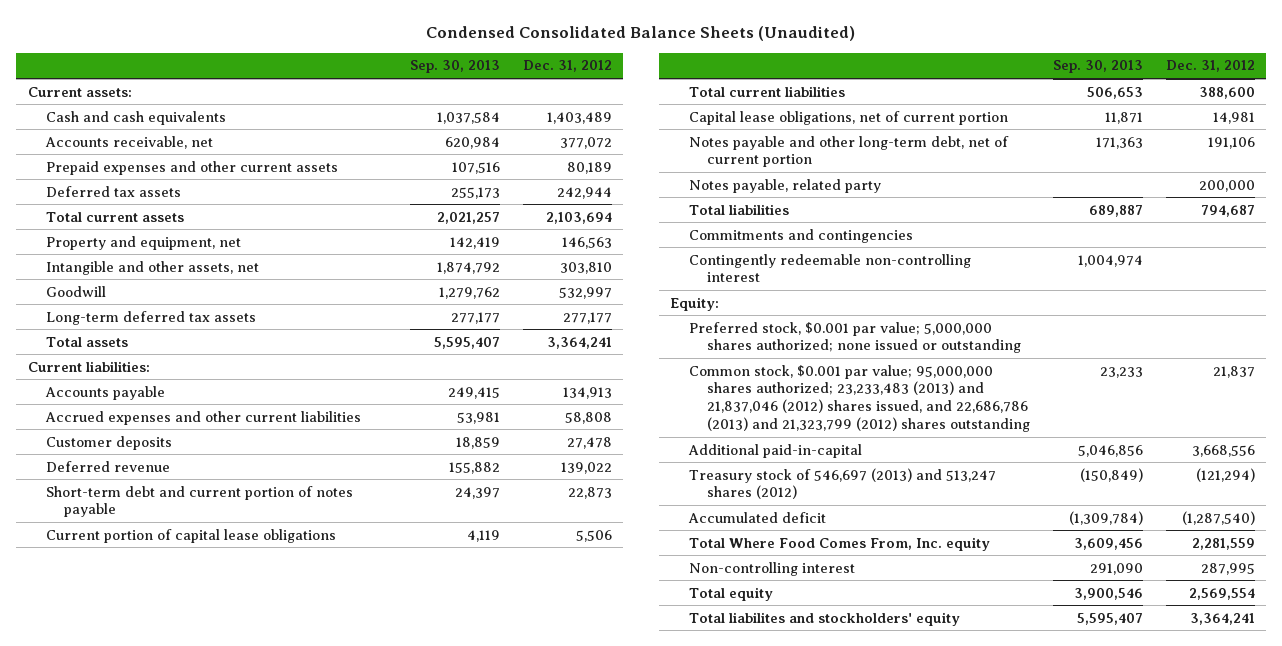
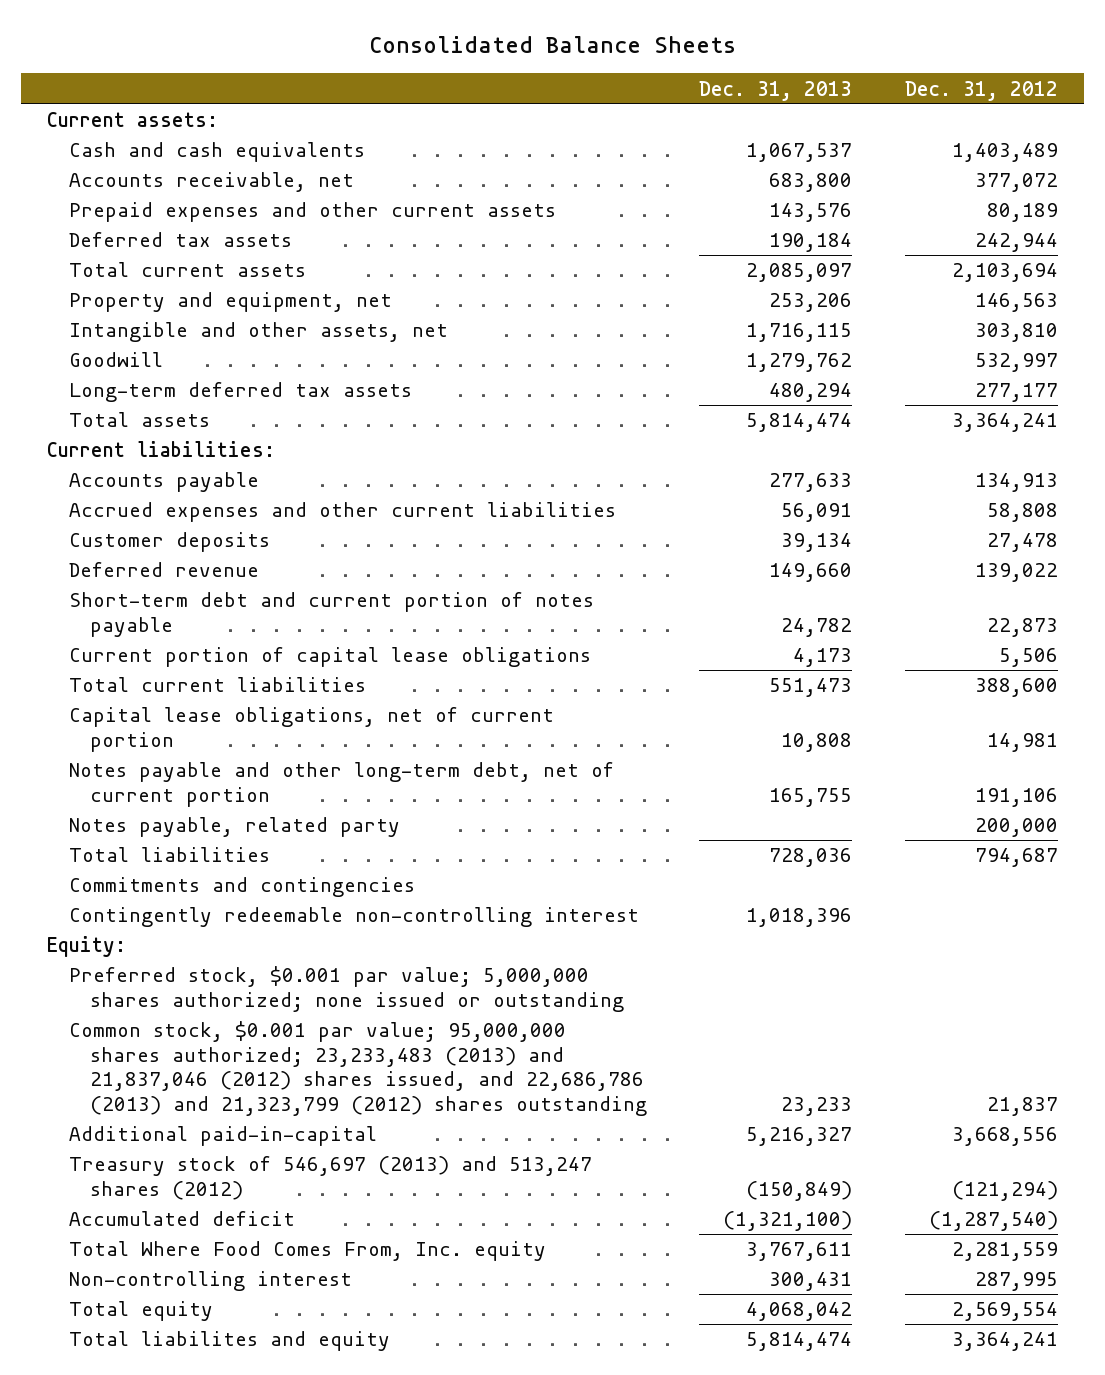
[426,26,856,42] Condensed Consolidated Balance Sheets (Unaudited) -> [368,35,736,53] Consolidated Balance Sheets
[410,60,501,74] Sep. 30, 2013 -> none
none -> [699,80,853,101] Dec. 31, 2013
[688,611,960,626] Total liabilites and stockholders' equity -> [68,1331,390,1352] Total liabilites and equity

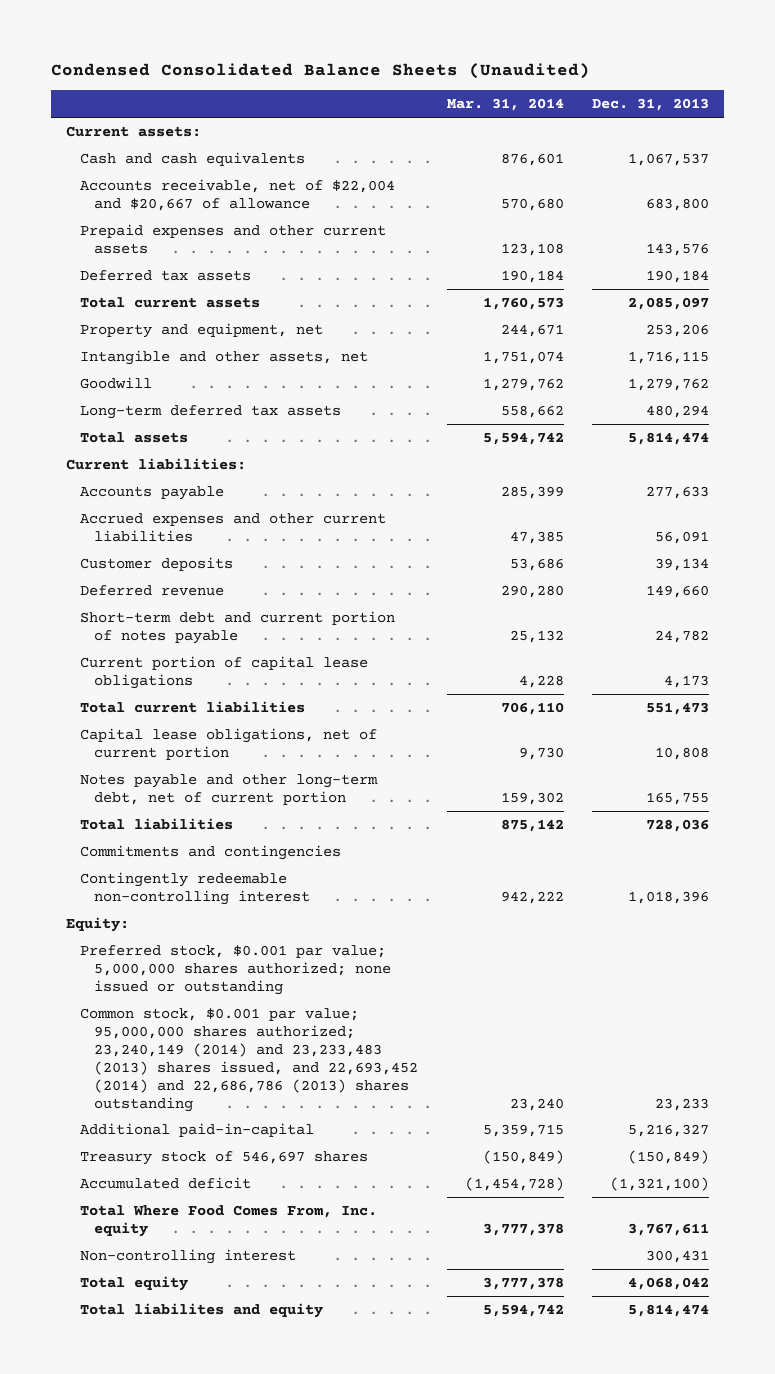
[368,35,736,53] Consolidated Balance Sheets -> [51,62,591,79] Condensed Consolidated Balance Sheets (Unaudited)
[904,80,1058,101] Dec. 31, 2012 -> none
none -> [446,98,564,112] Mar. 31, 2014
[68,172,354,193] Accounts receivable, net -> [79,178,395,211] Accounts receivable, net of $22,004 and $20,667 of allowance
[68,817,400,838] Notes payable, related party -> none
[68,1021,648,1117] Common stock, $0.001 par value; 95,000,000 shares authorized; 23,233,483 (2013) and 21,837,046 (2012) shares issued, and 22,686,786 (2013) and 21,323,799 (2012) shares outstanding -> [79,1007,418,1112] Common stock, $0.001 par value; 95,000,000 shares authorized; 23,240,149 (2014) and 23,233,483 (2013) shares issued, and 22,693,452 (2014) and 22,686,786 (2013) shares outstanding
[68,1156,592,1200] Treasury stock of 546,697 (2013) and 513,247 shares (2012) -> [79,1150,368,1165] Treasury stock of 546,697 shares

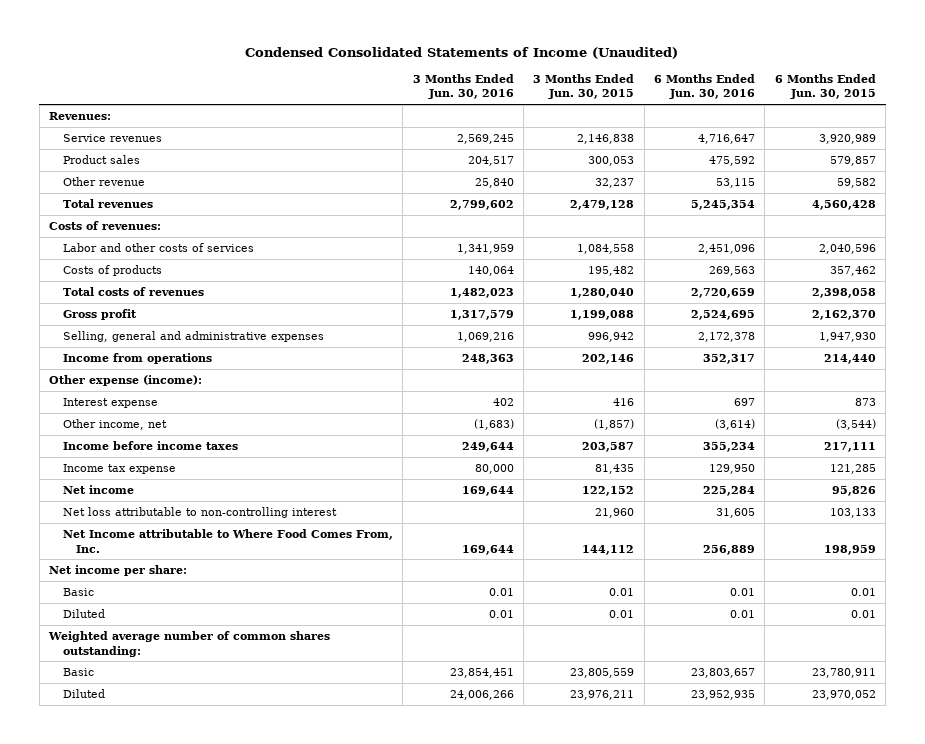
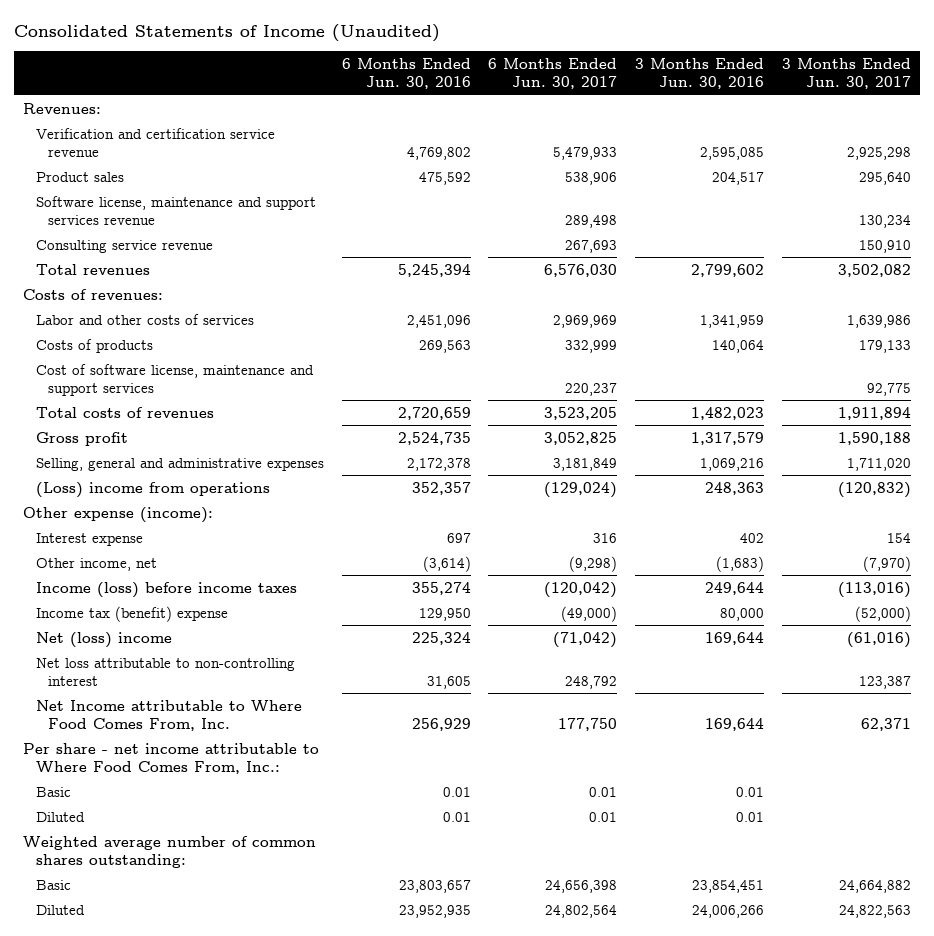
[245,46,679,59] Condensed Consolidated Statements of Income (Unaudited) -> [14,23,441,42] Consolidated Statements of Income (Unaudited)
[533,73,635,100] 3 Months Ended Jun. 30, 2015 -> none
[774,73,876,100] 6 Months Ended Jun. 30, 2015 -> none
none -> [488,57,618,89] 6 Months Ended Jun. 30, 2017
none -> [781,57,911,89] 3 Months Ended Jun. 30, 2017
[62,134,162,143] Service revenues -> none
none -> [35,127,275,157] Verification and certification service revenue
[62,177,145,187] Other revenue -> none
none -> [35,195,316,225] Software license, maintenance and support services revenue
none -> [35,239,213,253] Consulting service revenue
[690,200,755,211] 5,245,354 -> [397,263,471,277] 5,245,394
none -> [35,363,314,396] Cost of software license, maintenance and support services
[690,310,755,321] 2,524,695 -> [397,431,471,445] 2,524,735
[62,353,212,365] Income from operations -> [35,481,270,498] (Loss) income from operations
[702,354,755,365] 352,317 -> [411,481,471,495] 352,357
[62,441,238,451] Income before income taxes -> [35,581,297,598] Income (loss) before income taxes
[702,442,755,453] 355,234 -> [411,581,471,595] 355,274
[62,464,176,475] Income tax expense -> [35,605,228,622] Income tax (benefit) expense
[62,485,134,495] Net income -> [35,631,172,648] Net (loss) income
[702,486,755,497] 225,284 -> [411,631,471,645] 225,324
[49,565,188,577] Net income per share: -> none
[702,544,755,555] 256,889 -> [411,717,471,731] 256,929
none -> [23,742,320,774] Per share - net income attributable to Where Food Comes From, Inc.:

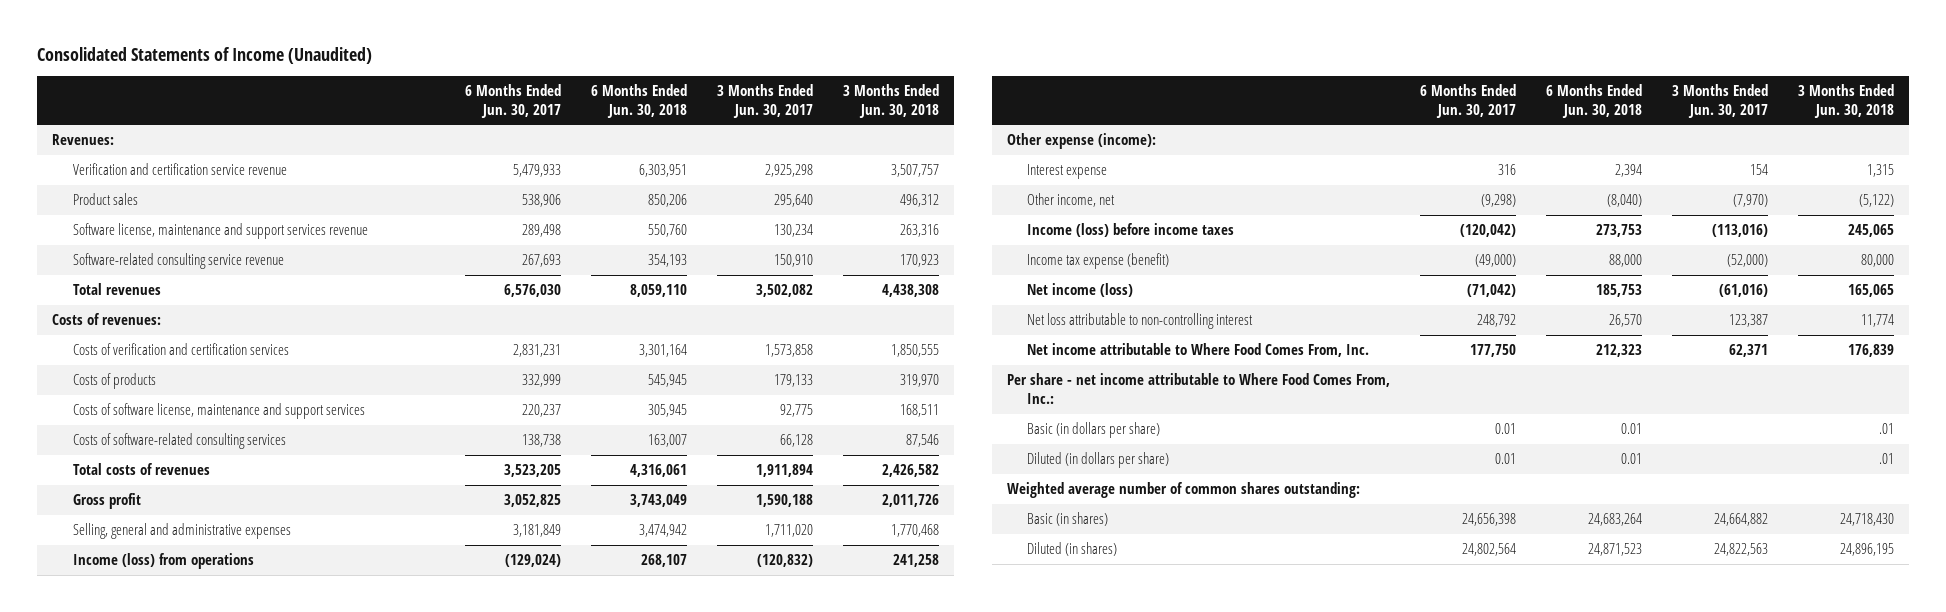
[341,57,471,89] 6 Months Ended Jun. 30, 2016 -> none
[635,57,765,89] 3 Months Ended Jun. 30, 2016 -> none
none -> [590,84,687,118] 6 Months Ended Jun. 30, 2018
none -> [842,84,939,118] 3 Months Ended Jun. 30, 2018
[35,239,213,253] Consulting service revenue -> [72,253,284,270] Software-related consulting service revenue
[35,313,254,325] Labor and other costs of services -> [72,343,289,356] Costs of verification and certification services
[553,314,618,328] 2,969,969 -> [513,344,562,358] 2,831,231
[846,314,911,328] 1,639,986 -> [764,344,813,358] 1,573,858
[35,363,314,396] Cost of software license, maintenance and support services -> [72,403,365,420] Costs of software license, maintenance and support services
none -> [72,433,286,450] Costs of software-related consulting services
[35,481,270,498] (Loss) income from operations -> [72,553,254,570] Income (loss) from operations
[35,605,228,622] Income tax (benefit) expense -> [1027,253,1170,270] Income tax expense (benefit)
[35,631,172,648] Net (loss) income -> [1027,283,1134,298] Net income (loss)
[35,699,302,731] Net Income attributable to Where Food Comes From, Inc. -> [1027,343,1370,358] Net income attributable to Where Food Comes From, Inc.
[35,786,71,797] Basic -> [1027,422,1161,439] Basic (in dollars per share)
[35,811,85,822] Diluted -> [1027,452,1170,469] Diluted (in dollars per share)
[35,879,71,890] Basic -> [1027,512,1109,527] Basic (in shares)
[35,904,85,915] Diluted -> [1027,542,1118,557] Diluted (in shares)

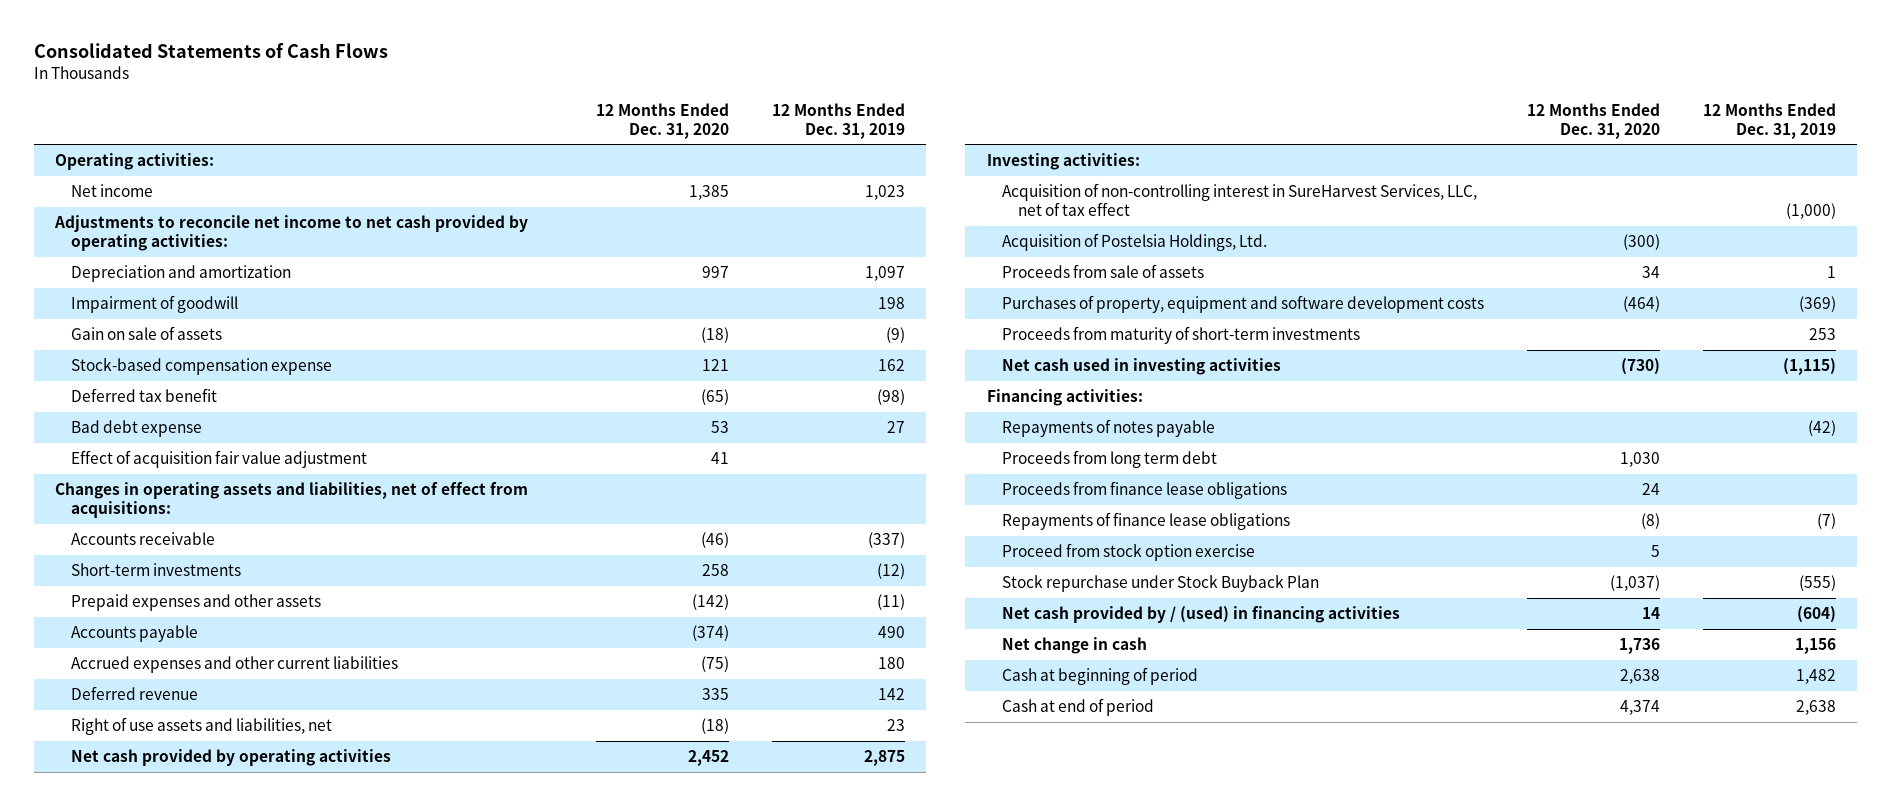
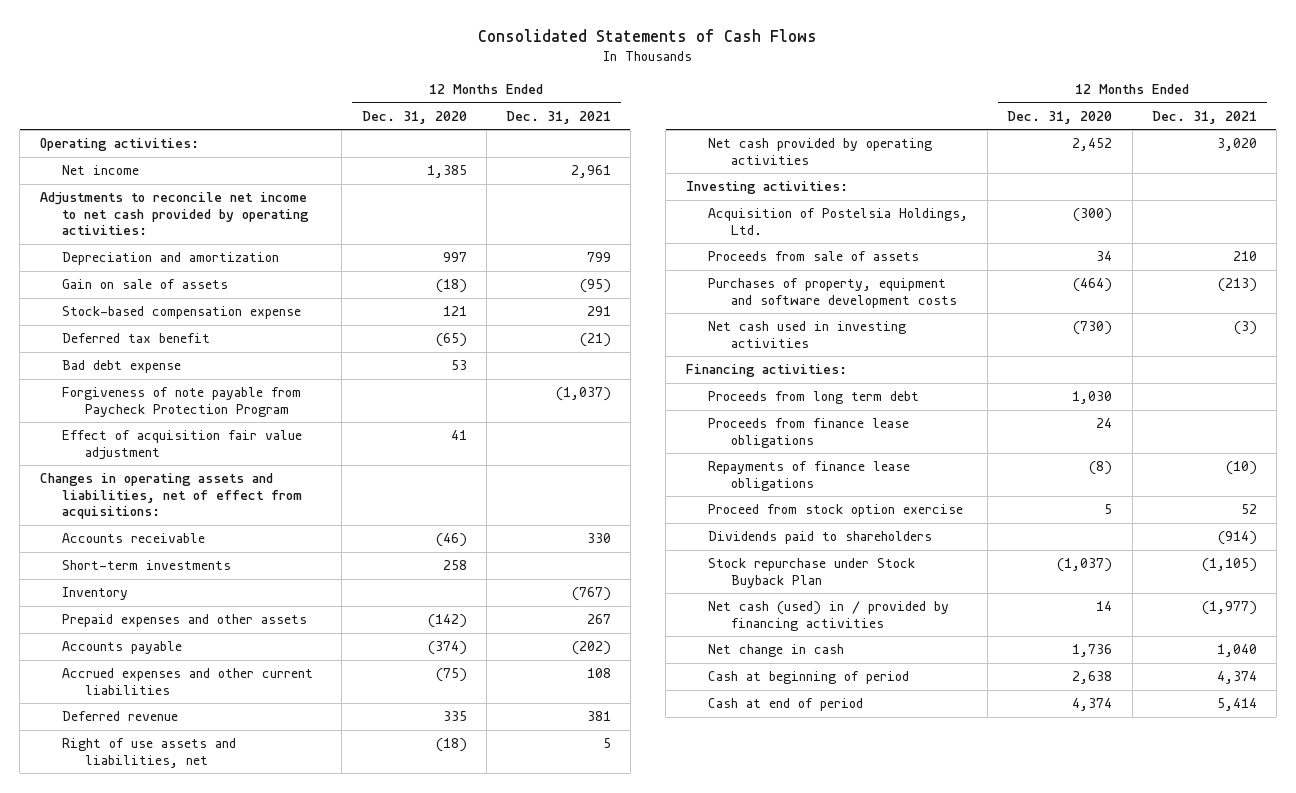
[771,102,905,139] 12 Months Ended Dec. 31, 2019 -> none
none -> [505,110,611,124] Dec. 31, 2021
[70,295,238,314] Impairment of goodwill -> none
none -> [62,387,302,417] Forgiveness of note payable from Paycheck Protection Program
none -> [62,587,129,601] Inventory
[1002,183,1478,216] Acquisition of non-controlling interest in SureHarvest Services, LLC, net of tax effect -> none
[1002,326,1361,345] Proceeds from maturity of short-term investments -> none
[1002,419,1216,438] Repayments of notes payable -> none
none -> [708,531,933,545] Dividends paid to shareholders
[1002,606,1401,624] Net cash provided by / (used) in financing activities -> [708,601,950,631] Net cash (used) in / provided by financing activities

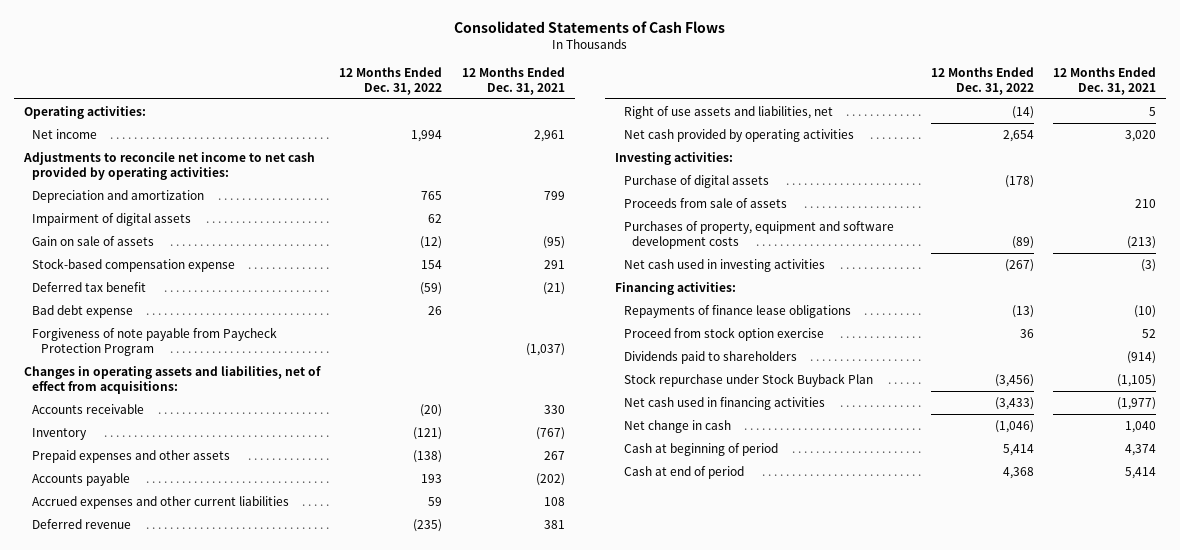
[361,110,467,124] Dec. 31, 2020 -> none
none -> [339,66,443,95] 12 Months Ended Dec. 31, 2022
none -> [32,213,192,227] Impairment of digital assets
[62,430,303,460] Effect of acquisition fair value adjustment -> none
[62,560,232,571] Short-term investments -> none
[708,208,969,235] Acquisition of Postelsia Holdings, Ltd. -> none
none -> [623,175,769,189] Purchase of digital assets
[708,391,920,405] Proceeds from long term debt -> none
[708,418,910,448] Proceeds from finance lease obligations -> none
[708,601,950,631] Net cash (used) in / provided by financing activities -> [623,397,825,411] Net cash used in financing activities

